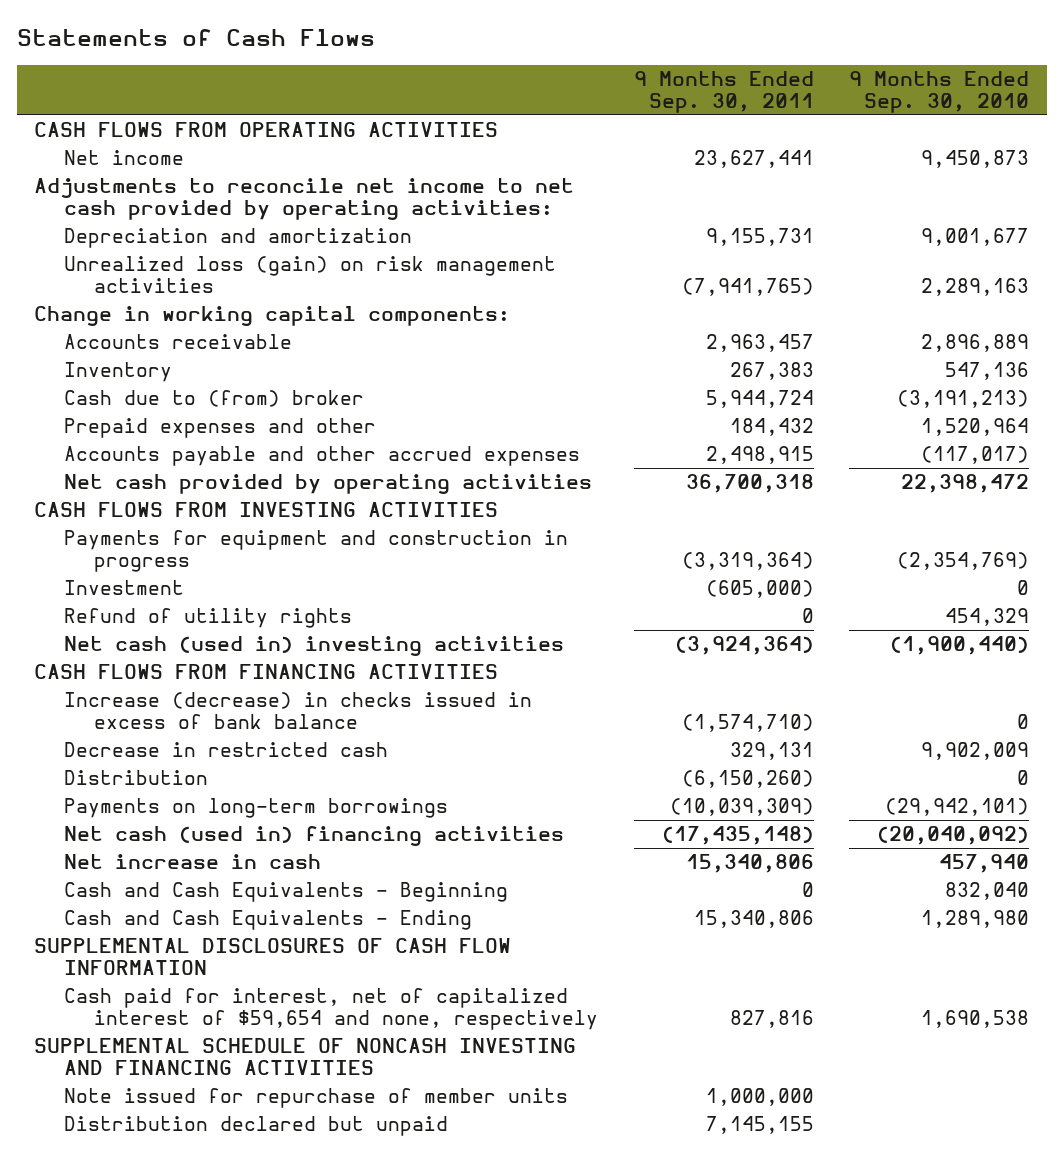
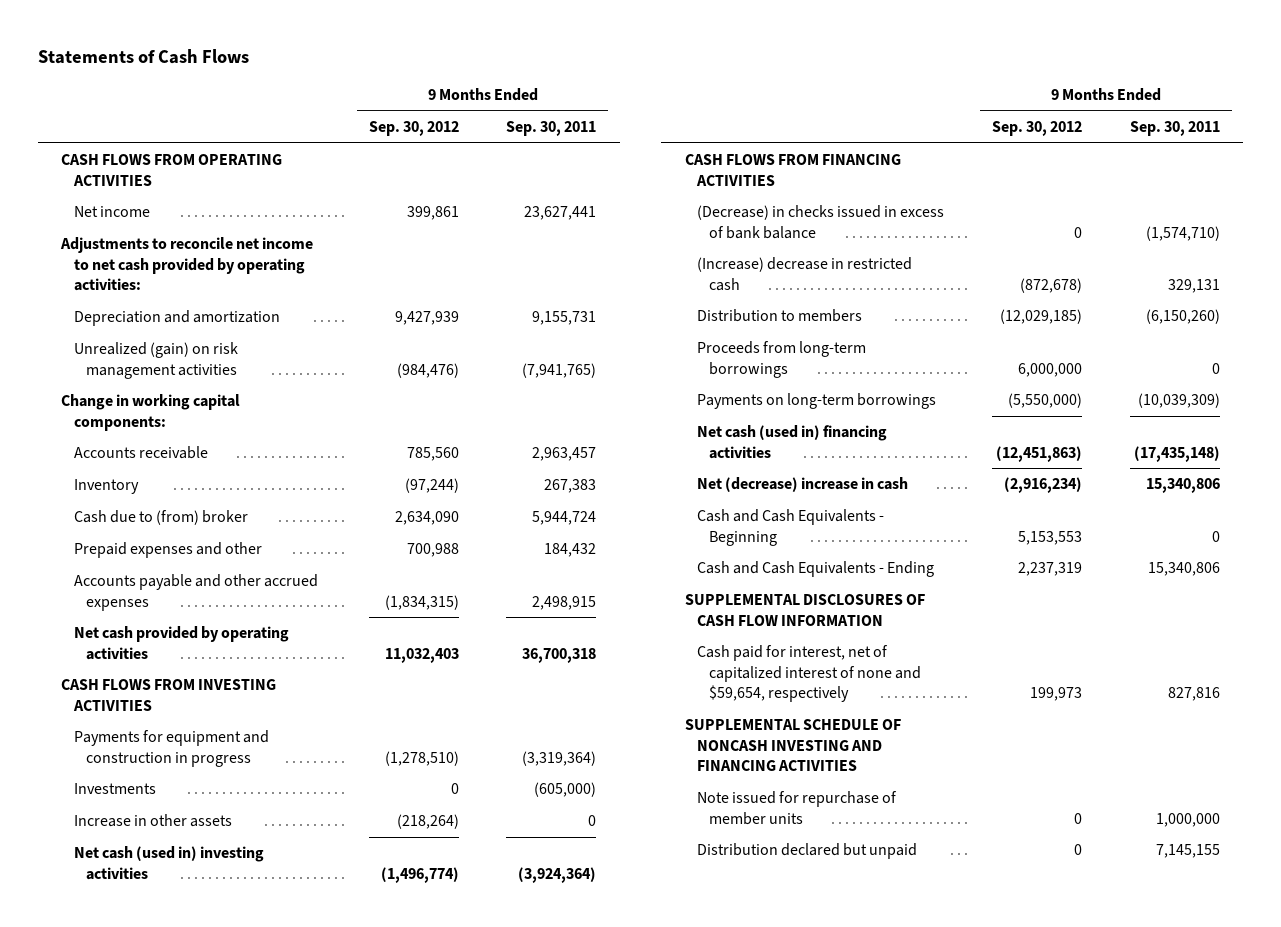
[849,71,1030,114] 9 Months Ended Sep. 30, 2010 -> none
none -> [368,120,459,136] Sep. 30, 2012
[64,256,557,294] Unrealized loss (gain) on risk management activities -> [73,342,238,379] Unrealized (gain) on risk management activities
[64,608,353,629] Refund of utility rights -> none
[64,580,185,596] Investment -> [73,783,156,795] Investments
none -> [73,814,232,828] Increase in other assets
[64,692,533,730] Increase (decrease) in checks issued in excess of bank balance -> [696,205,944,239] (Decrease) in checks issued in excess of bank balance
[64,742,389,758] Decrease in restricted cash -> [696,257,912,291] (Increase) decrease in restricted cash
[64,770,209,786] Distribution -> [696,309,862,323] Distribution to members
none -> [696,341,866,378] Proceeds from long-term borrowings
[64,854,322,870] Net increase in cash -> [696,477,908,493] Net (decrease) increase in cash
[64,988,599,1031] Cash paid for interest, net of capitalized interest of $59,654 and none, respectively -> [696,645,922,702] Cash paid for interest, net of capitalized interest of none and $59,654, respectively

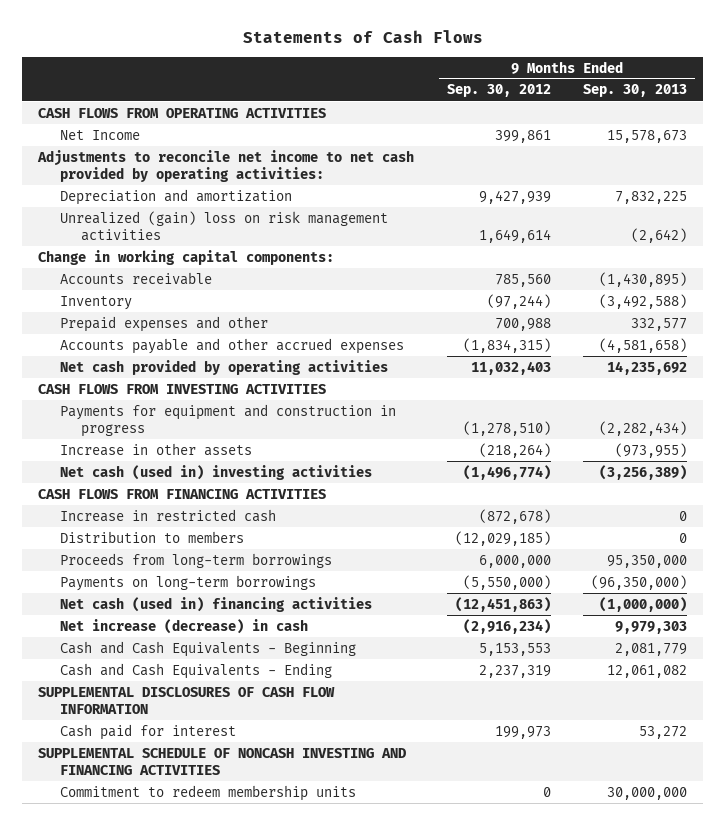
[506,120,597,136] Sep. 30, 2011 -> none
none -> [582,84,687,98] Sep. 30, 2013
[73,206,150,218] Net income -> [59,129,140,140] Net Income
[73,342,238,379] Unrealized (gain) on risk management activities -> [59,210,388,242] Unrealized (gain) loss on risk management activities
[396,362,459,378] (984,476) -> [478,229,551,244] 1,649,614
[73,510,248,526] Cash due to (from) broker -> none
[73,783,156,795] Investments -> none
[696,205,944,239] (Decrease) in checks issued in excess of bank balance -> none
[696,257,912,291] (Increase) decrease in restricted cash -> [59,508,276,522] Increase in restricted cash
[696,477,908,493] Net (decrease) increase in cash -> [59,618,308,634] Net increase (decrease) in cash
[696,645,922,702] Cash paid for interest, net of capitalized interest of none and $59,654, respectively -> [59,723,236,740] Cash paid for interest
[696,843,917,860] Distribution declared but unpaid -> none
[696,791,897,825] Note issued for repurchase of member units -> [59,784,356,801] Commitment to redeem membership units

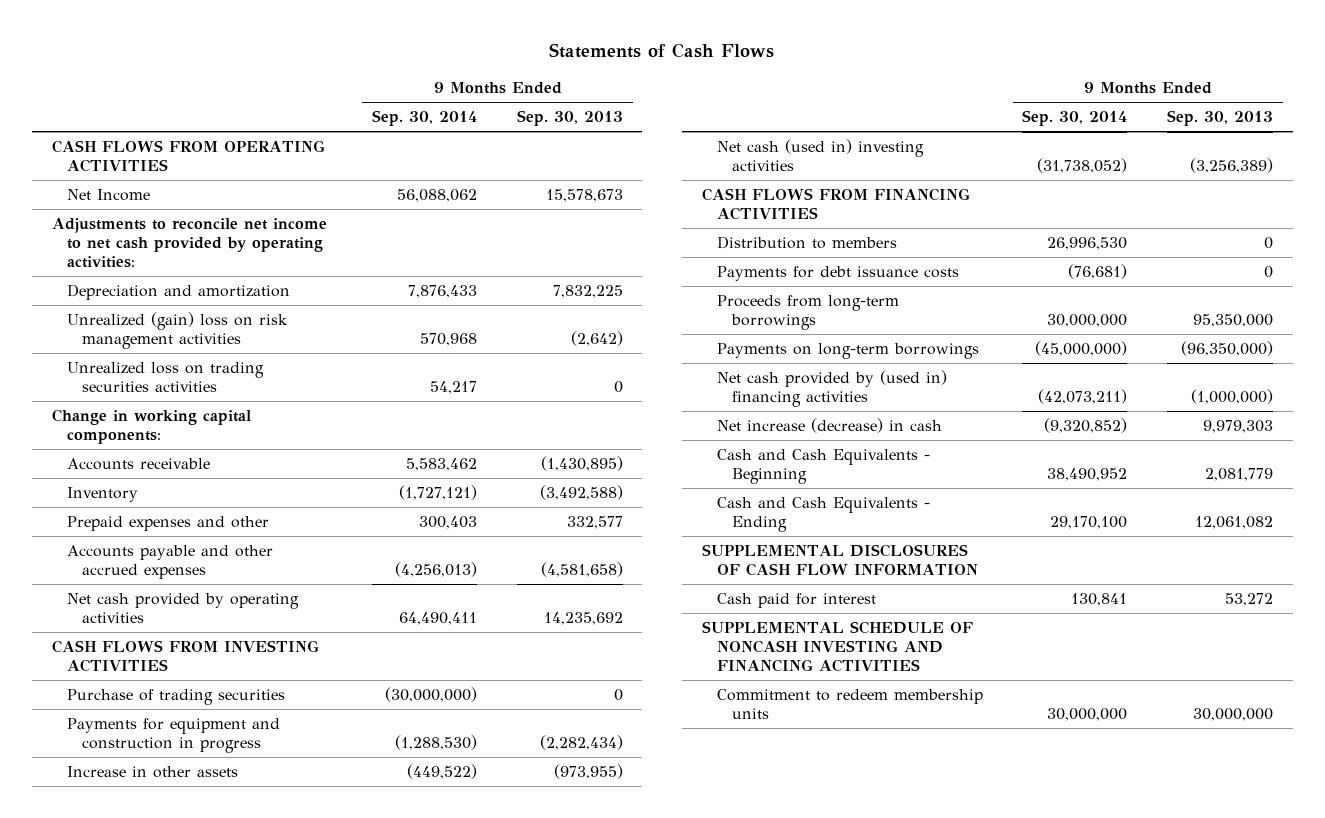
[446,84,551,98] Sep. 30, 2012 -> none
none -> [372,110,478,127] Sep. 30, 2014
none -> [66,362,264,393] Unrealized loss on trading securities activities
none -> [66,689,285,706] Purchase of trading securities
[59,508,276,522] Increase in restricted cash -> none
none -> [716,266,959,282] Payments for debt issuance costs
[59,596,372,612] Net cash (used in) financing activities -> [716,370,947,408] Net cash provided by (used in) financing activities

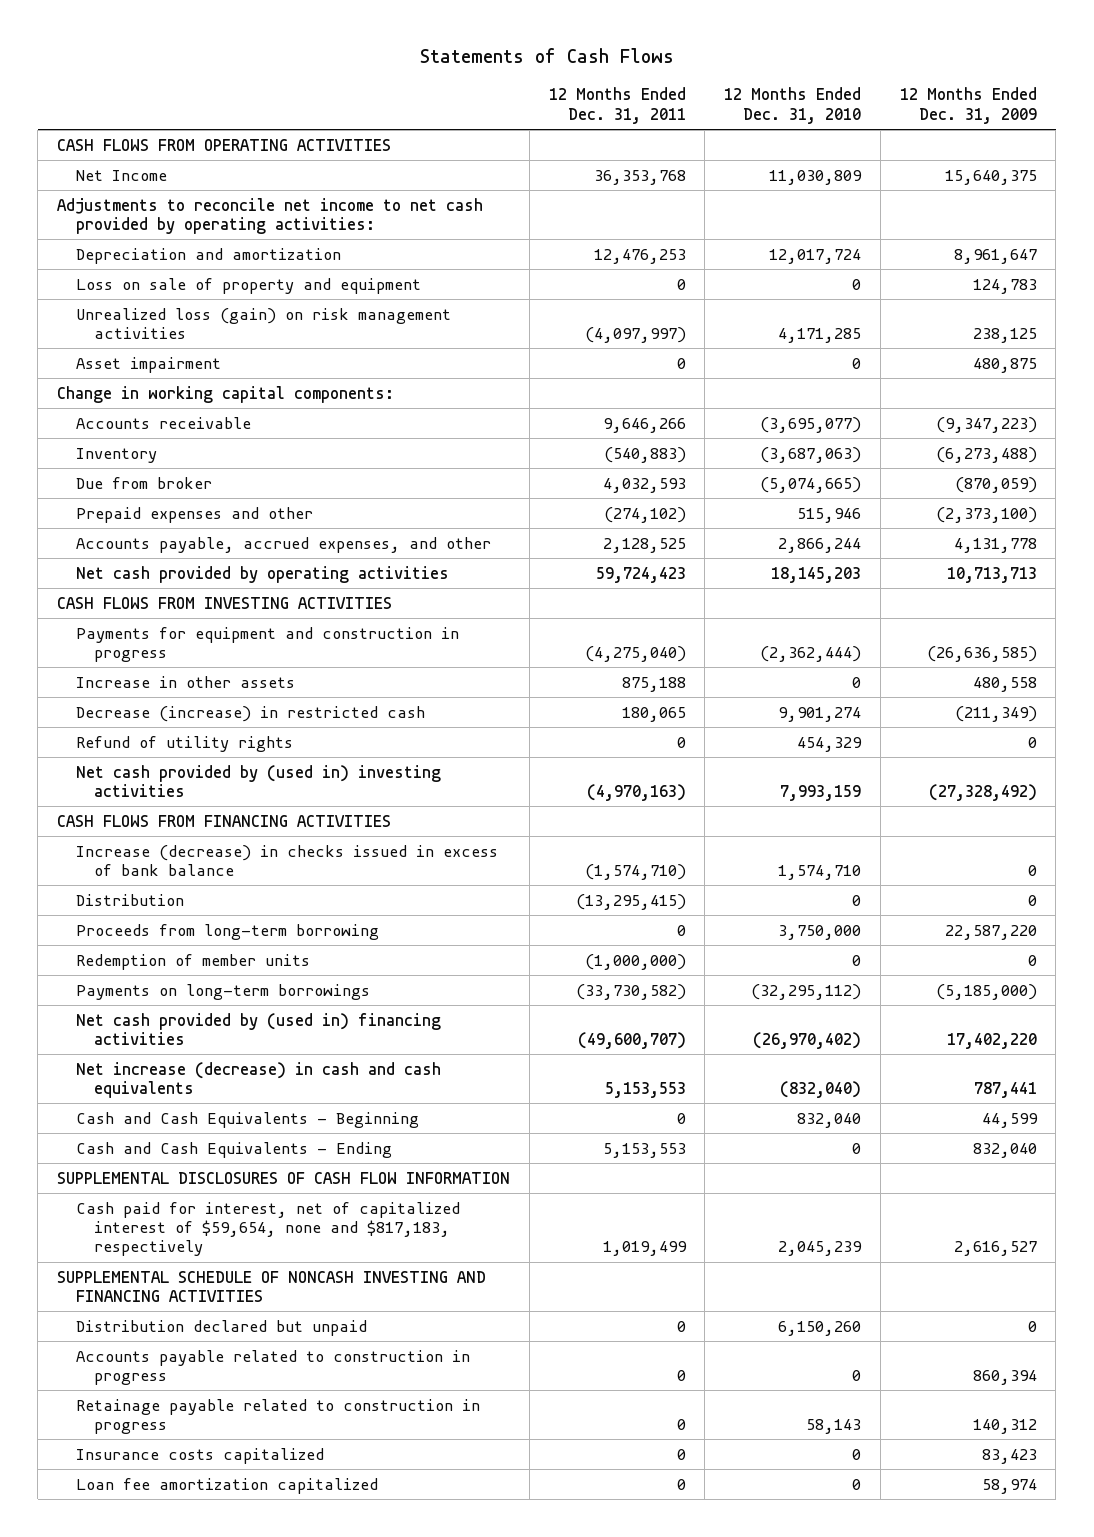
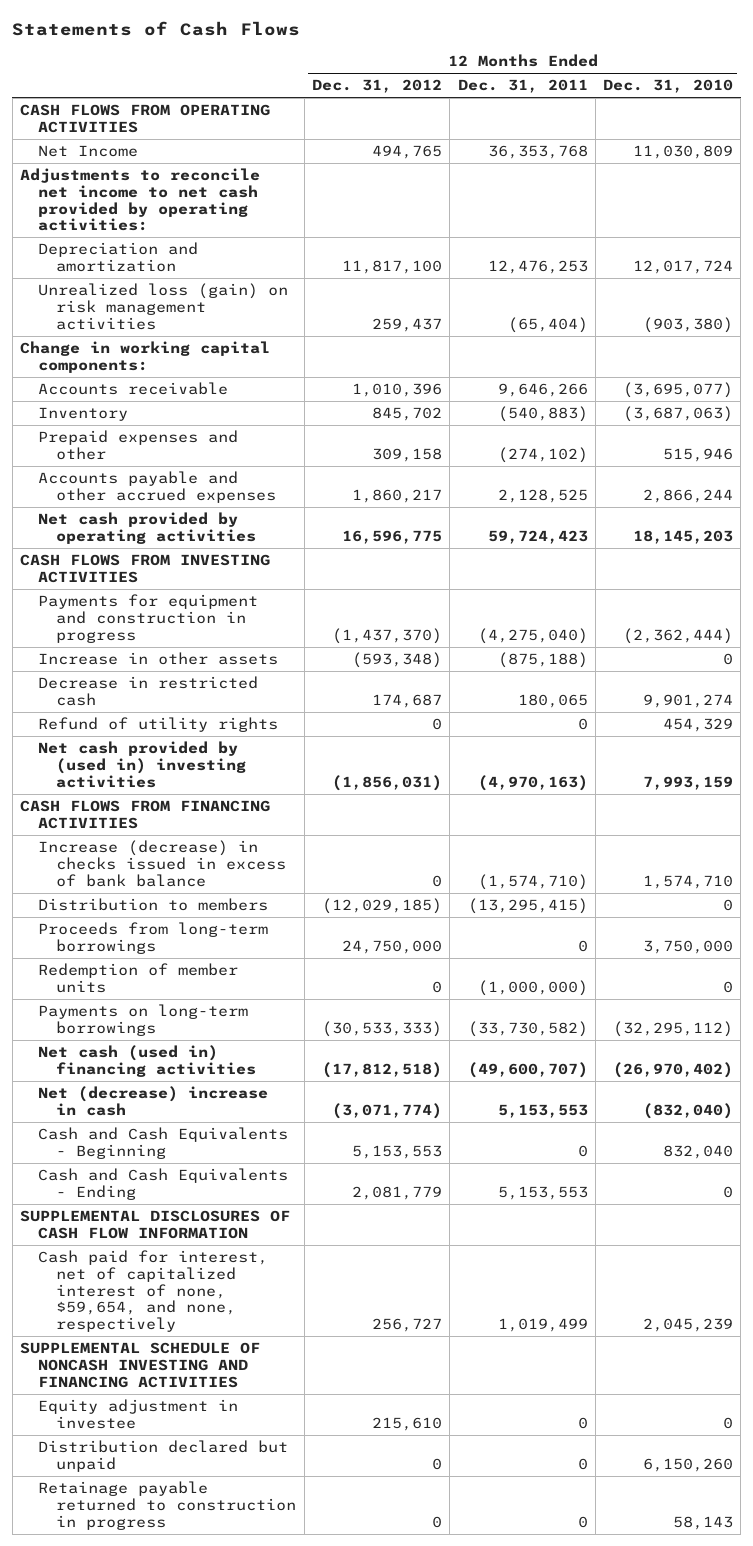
[899,87,1037,124] 12 Months Ended Dec. 31, 2009 -> none
none -> [312,79,443,94] Dec. 31, 2012
[75,277,421,294] Loss on sale of property and equipment -> none
[75,356,221,373] Asset impairment -> none
[584,326,686,343] (4,097,997) -> [507,316,588,333] (65,404)
[778,327,862,343] 4,171,285 -> [643,316,734,333] (903,380)
[75,476,212,489] Due from broker -> none
[75,536,491,553] Accounts payable, accrued expenses, and other -> [38,471,277,503] Accounts payable and other accrued expenses
[621,676,686,692] 875,188 -> [497,652,588,669] (875,188)
[75,705,425,722] Decrease (increase) in restricted cash -> [38,676,259,706] Decrease in restricted cash
[75,893,184,906] Distribution -> [38,898,269,912] Distribution to members
[75,923,379,940] Proceeds from long-term borrowing -> [38,922,269,954] Proceeds from long-term borrowings
[75,1012,441,1045] Net cash provided by (used in) financing activities -> [38,1045,257,1077] Net cash (used in) financing activities
[75,1061,441,1098] Net increase (decrease) in cash and cash equivalents -> [38,1086,269,1116] Net (decrease) increase in cash
[75,1201,460,1257] Cash paid for interest, net of capitalized interest of $59,654, none and $817,183, respectively -> [38,1250,269,1333] Cash paid for interest, net of capitalized interest of none, $59,654, and none, respectively
none -> [38,1399,239,1429] Equity adjustment in investee
[75,1349,470,1385] Accounts payable related to construction in progress -> none
[75,1447,324,1464] Insurance costs capitalized -> none
[75,1477,378,1494] Loan fee amortization capitalized -> none
[75,1398,480,1434] Retainage payable related to construction in progress -> [38,1481,297,1530] Retainage payable returned to construction in progress

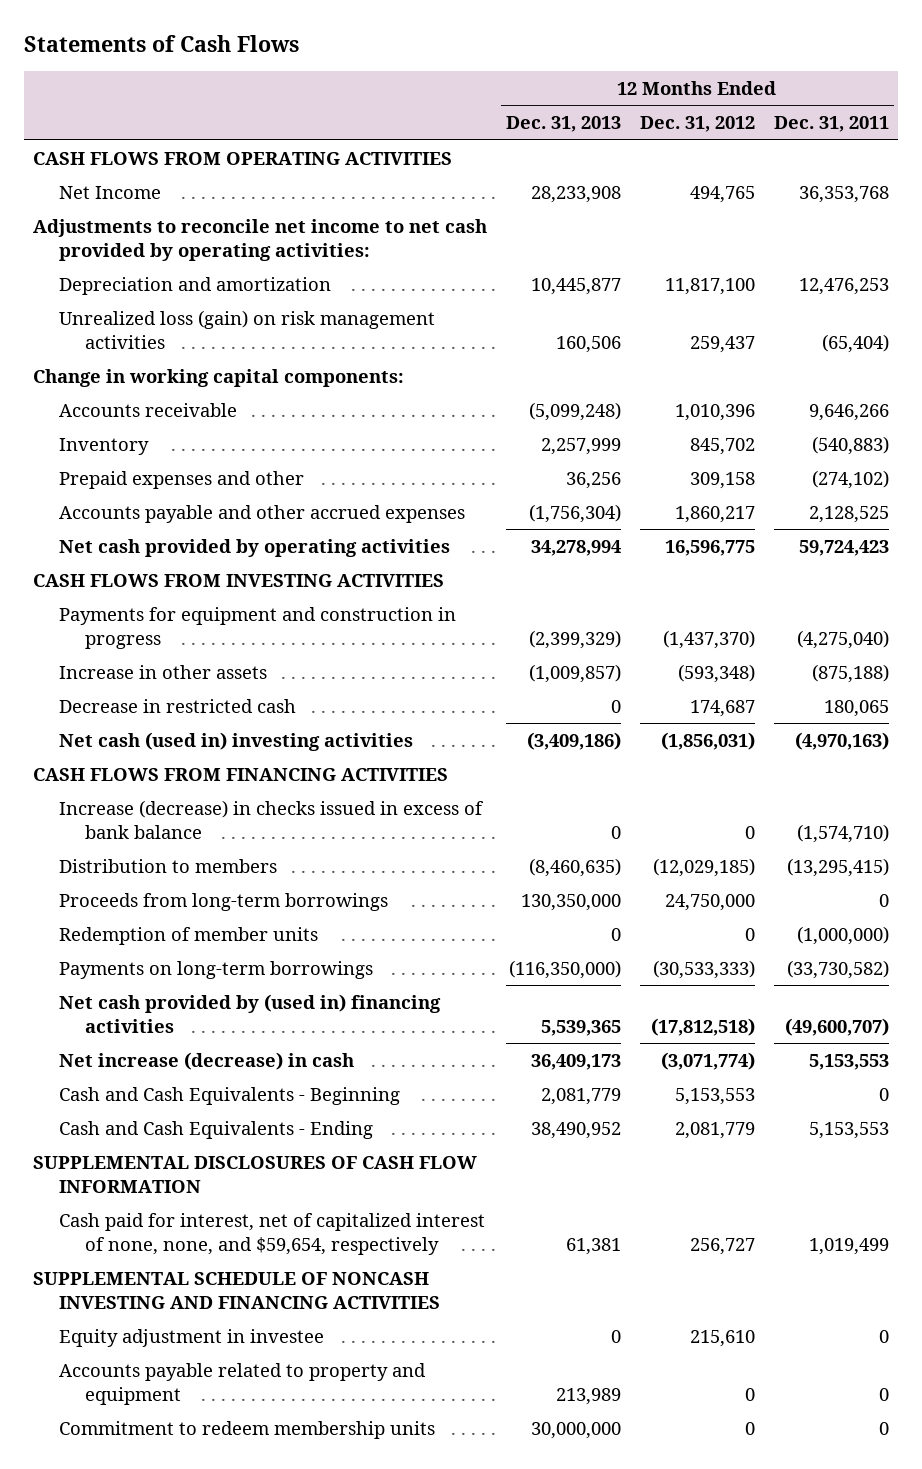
[603,79,734,94] Dec. 31, 2010 -> none
none -> [505,116,621,133] Dec. 31, 2013
[38,717,279,733] Refund of utility rights -> none
[38,741,247,788] Net cash provided by (used in) investing activities -> [58,731,413,751] Net cash (used in) investing activities
[38,1045,257,1077] Net cash (used in) financing activities -> [58,993,441,1033] Net cash provided by (used in) financing activities
[38,1086,269,1116] Net (decrease) increase in cash -> [58,1051,354,1070] Net increase (decrease) in cash
[38,1250,269,1333] Cash paid for interest, net of capitalized interest of none, $59,654, and none, respectively -> [58,1212,485,1255] Cash paid for interest, net of capitalized interest of none, none, and $59,654, respectively
[38,1440,289,1472] Distribution declared but unpaid -> none
[38,1481,297,1530] Retainage payable returned to construction in progress -> none
none -> [58,1362,426,1405] Accounts payable related to property and equipment
none -> [58,1420,435,1439] Commitment to redeem membership units

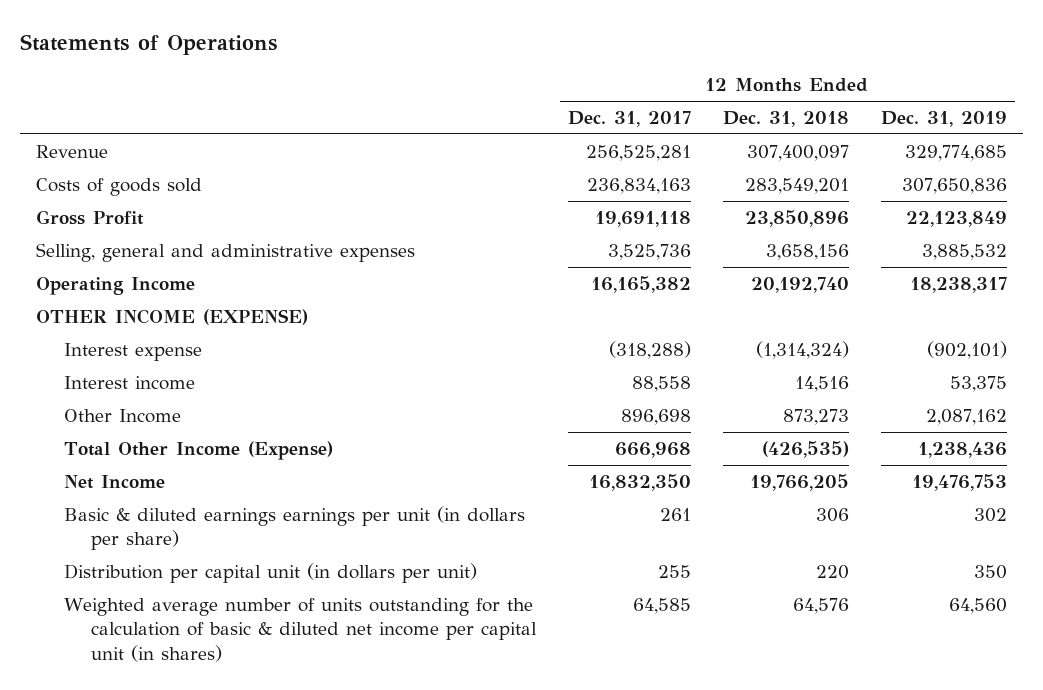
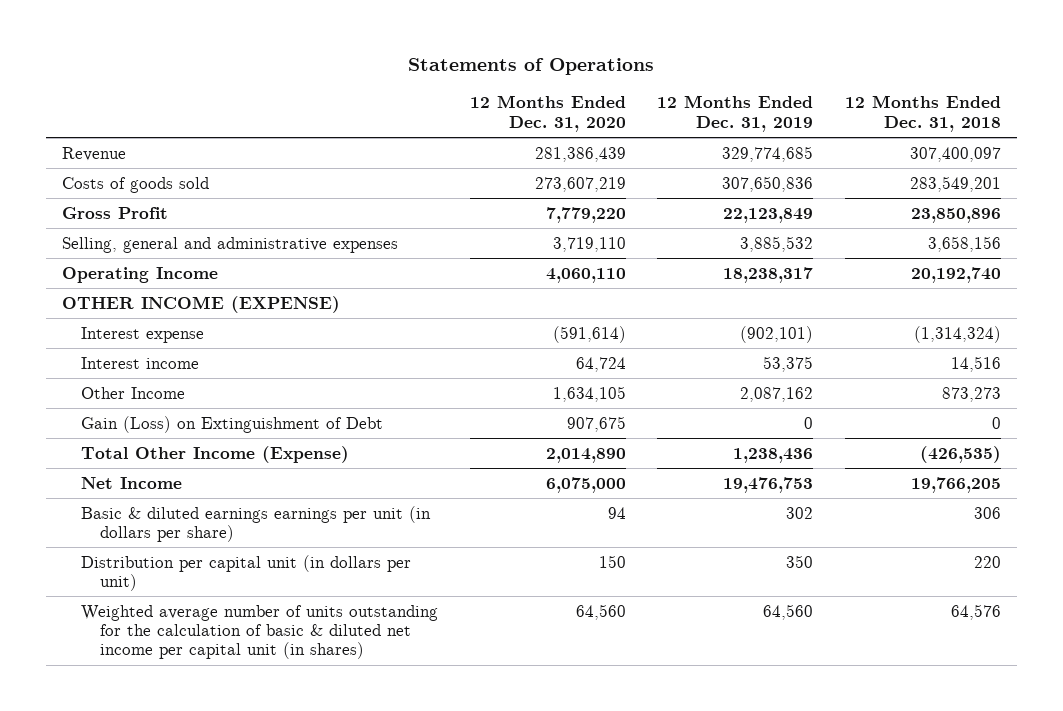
[568,111,692,128] Dec. 31, 2017 -> none
none -> [469,95,626,132] 12 Months Ended Dec. 31, 2020
none -> [80,415,383,433] Gain (Loss) on Extinguishment of Debt

